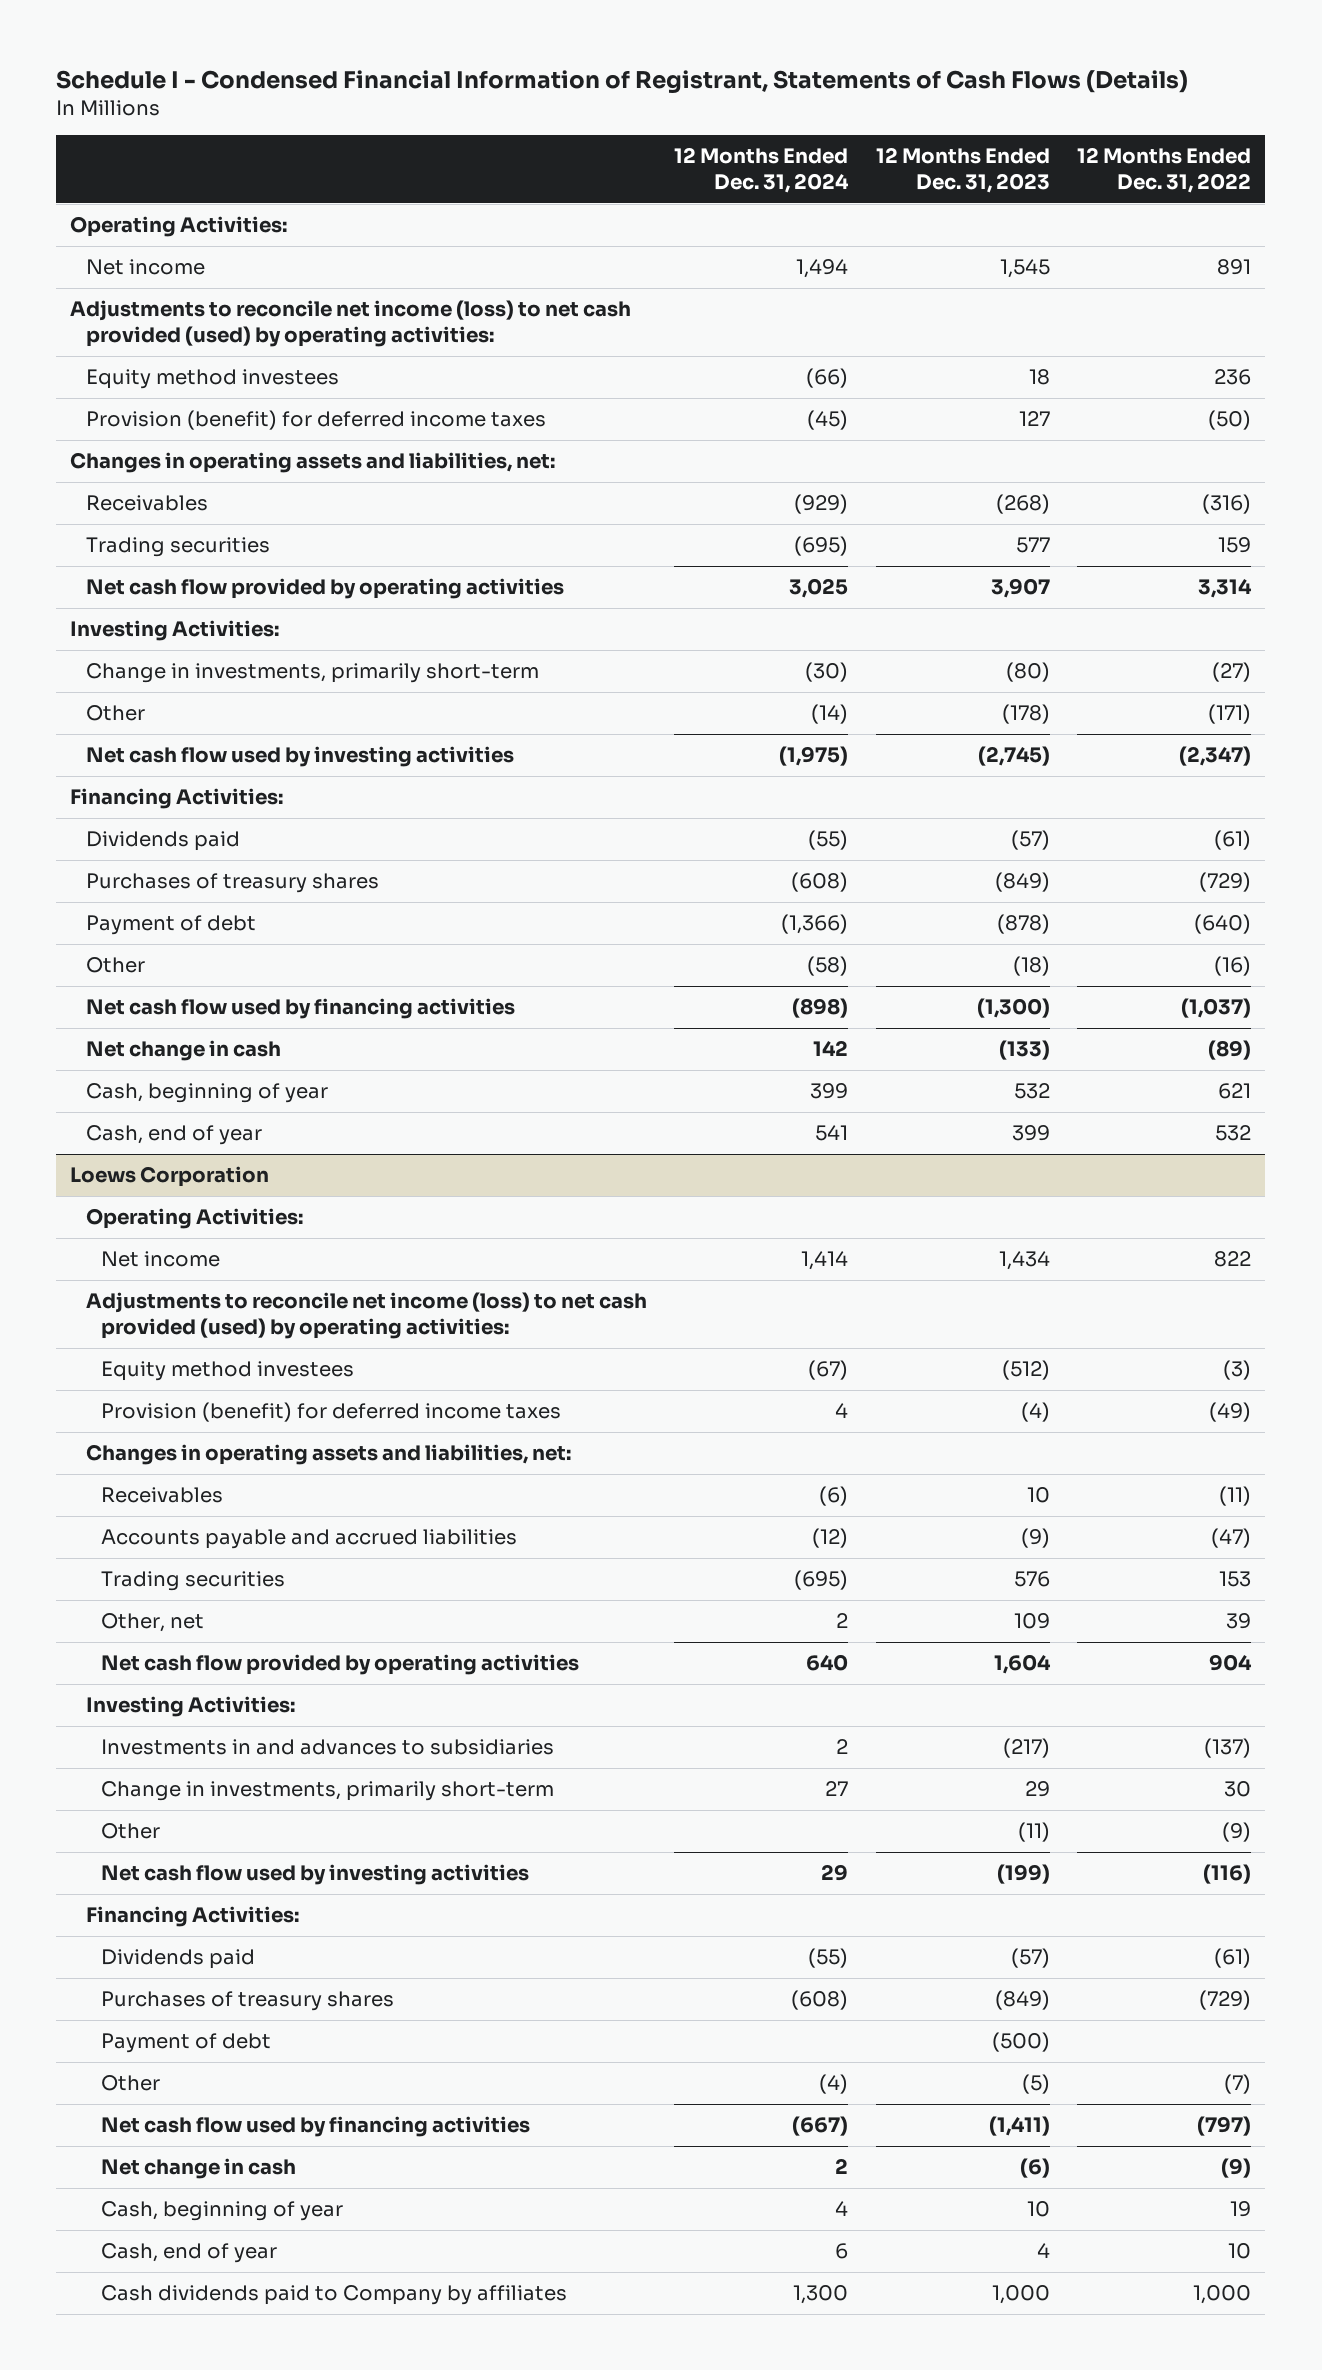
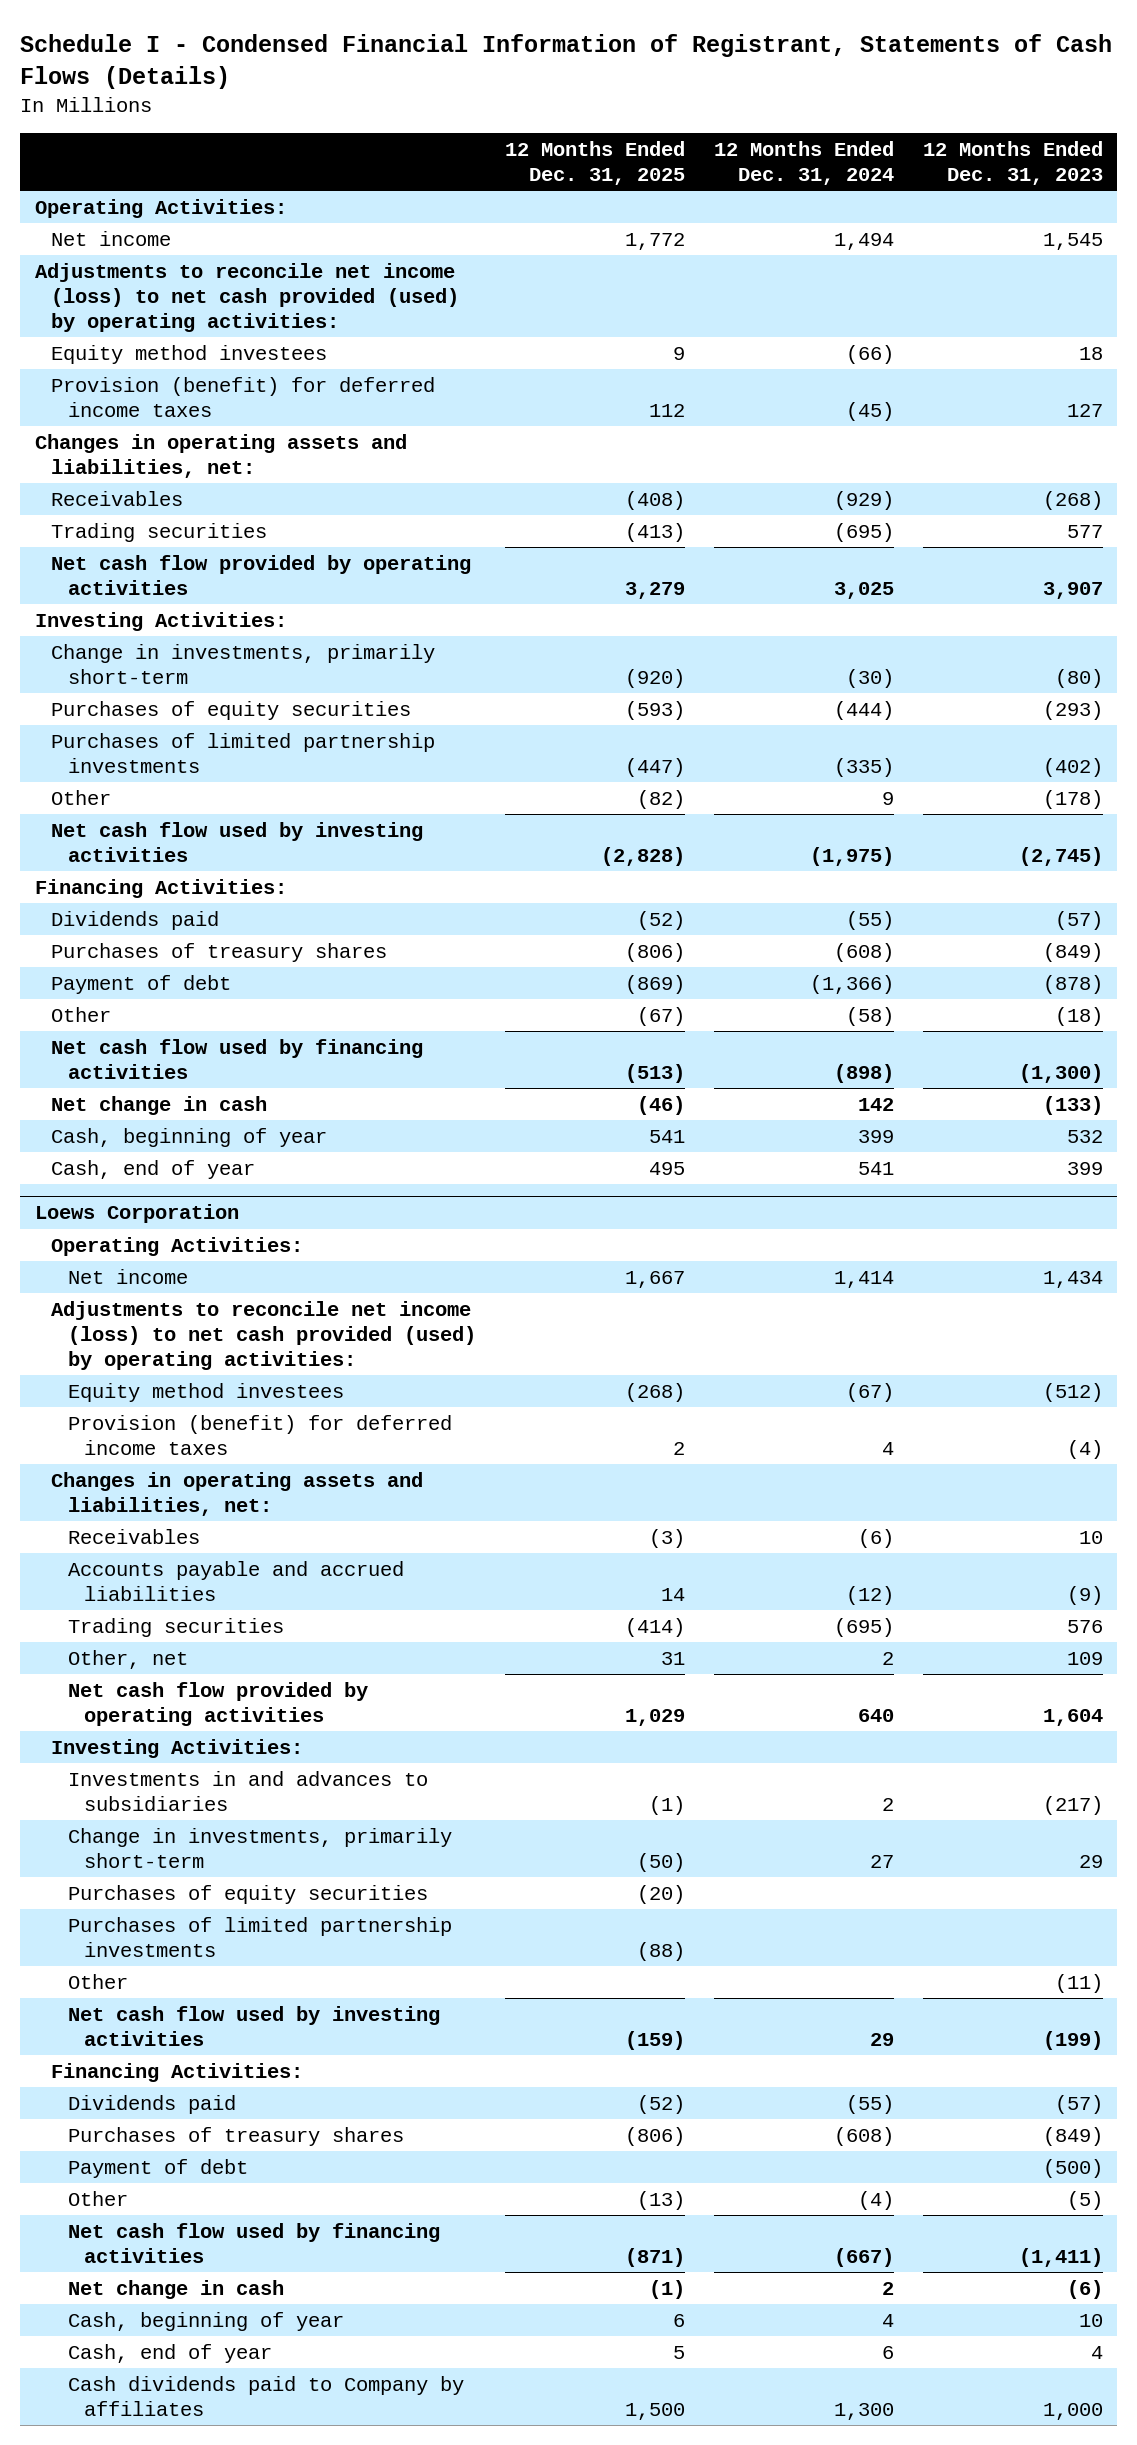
[1077,147,1252,194] 12 Months Ended Dec. 31, 2022 -> none
none -> [504,140,685,185] 12 Months Ended Dec. 31, 2025
none -> [51,700,412,720] Purchases of equity securities
none -> [51,732,436,773] Purchases of limited partnership investments
[811,704,849,725] (14) -> [881,791,894,805] 9
none -> [67,1884,428,1904] Purchases of equity securities
none -> [67,1916,452,1957] Purchases of limited partnership investments

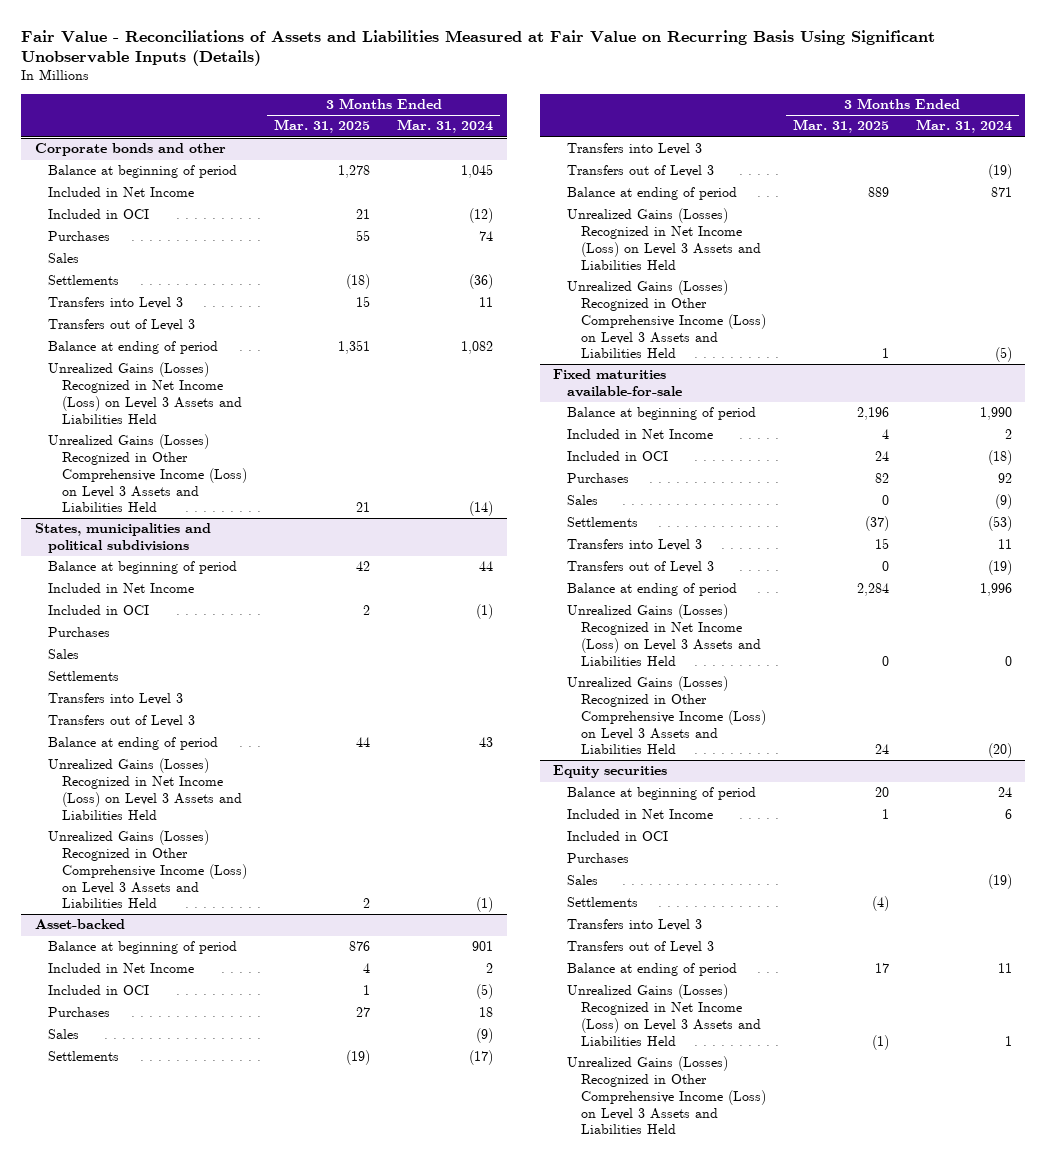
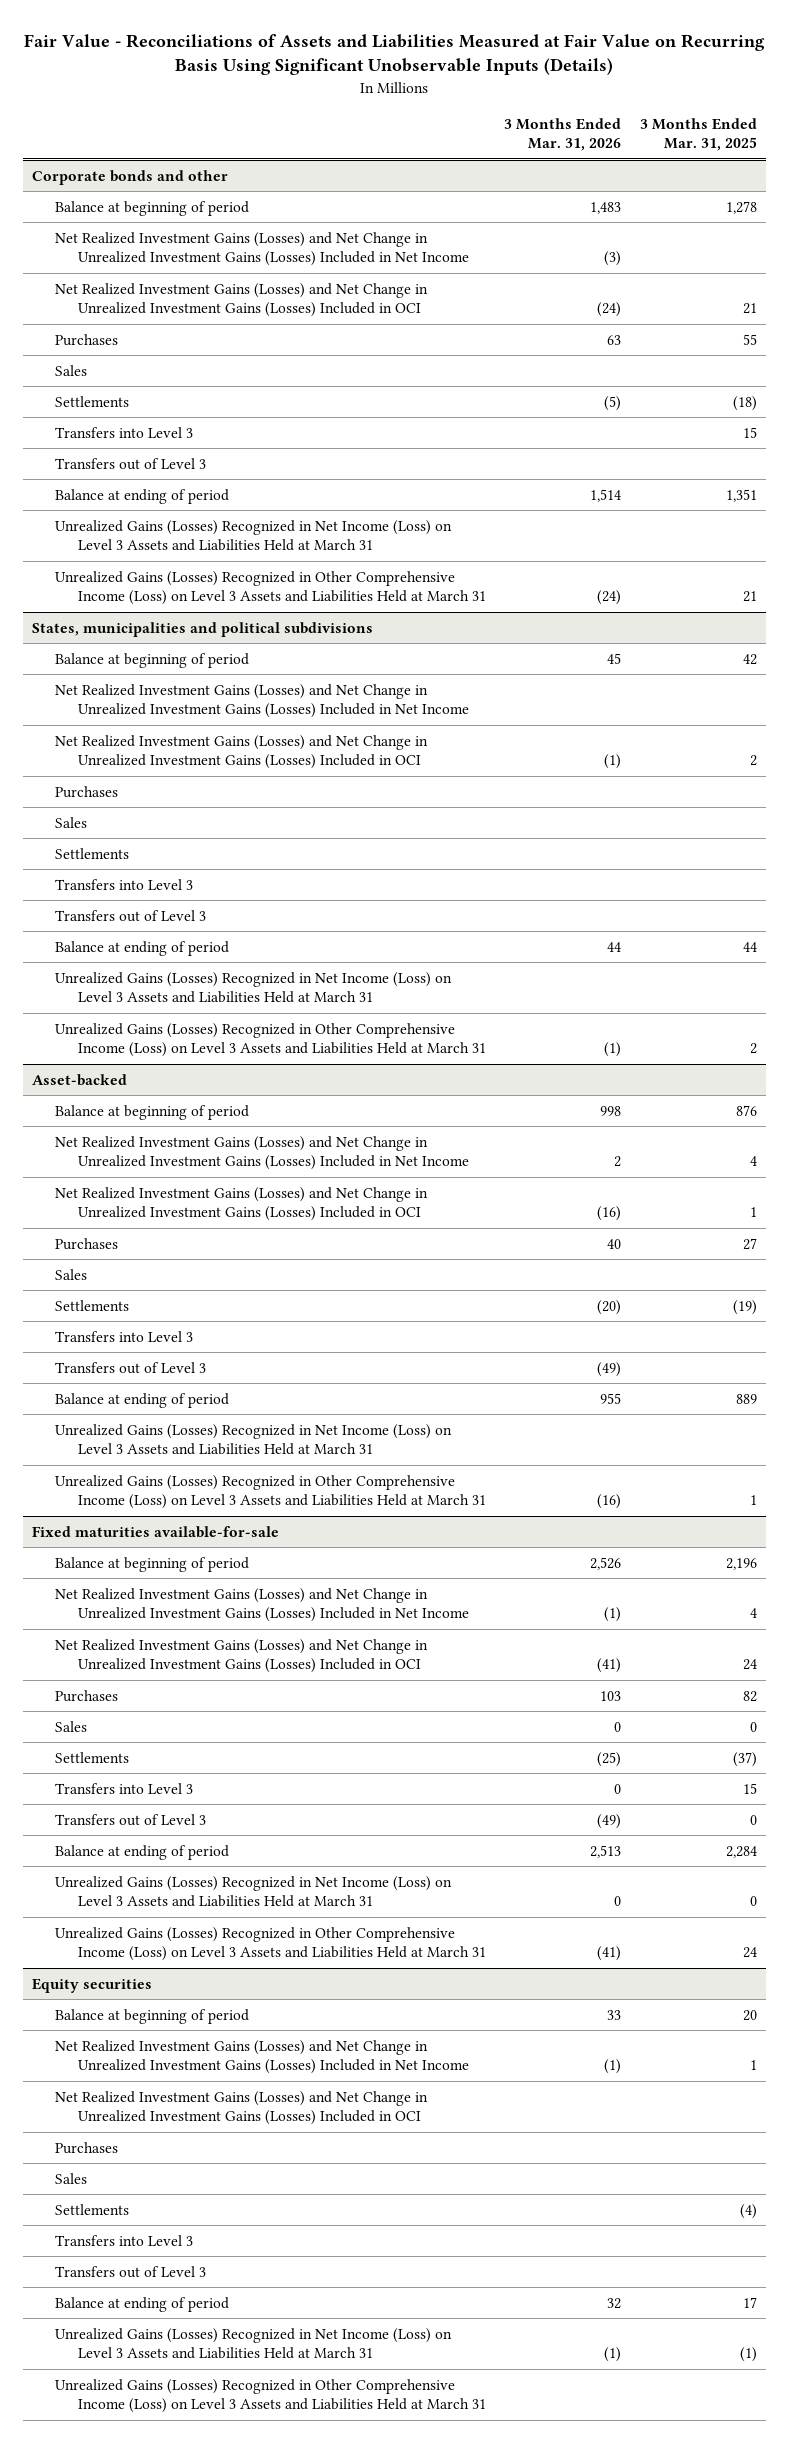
[397,119,494,134] Mar. 31, 2024 -> none
none -> [504,117,622,152] 3 Months Ended Mar. 31, 2026
[48,187,195,198] Included in Net Income -> [55,231,470,267] Net Realized Investment Gains (Losses) and Net Change in Unrealized Investment Gains (Losses) Included in Net Income
[48,209,150,220] Included in OCI -> [55,282,429,318] Net Realized Investment Gains (Losses) and Net Change in Unrealized Investment Gains (Losses) Included in OCI
[48,362,242,424] Unrealized Gains (Losses) Recognized in Net Income (Loss) on Level 3 Assets and Liabilities Held -> [55,519,453,552] Unrealized Gains (Losses) Recognized in Net Income (Loss) on Level 3 Assets and Liabilities Held at March 31
[48,434,247,513] Unrealized Gains (Losses) Recognized in Other Comprehensive Income (Loss) on Level 3 Assets and Liabilities Held -> [55,570,487,606] Unrealized Gains (Losses) Recognized in Other Comprehensive Income (Loss) on Level 3 Assets and Liabilities Held at March 31
[48,583,195,594] Included in Net Income -> [55,683,470,719] Net Realized Investment Gains (Losses) and Net Change in Unrealized Investment Gains (Losses) Included in Net Income
[48,605,150,616] Included in OCI -> [55,734,429,770] Net Realized Investment Gains (Losses) and Net Change in Unrealized Investment Gains (Losses) Included in OCI
[48,758,242,820] Unrealized Gains (Losses) Recognized in Net Income (Loss) on Level 3 Assets and Liabilities Held -> [55,971,453,1004] Unrealized Gains (Losses) Recognized in Net Income (Loss) on Level 3 Assets and Liabilities Held at March 31
[48,830,247,909] Unrealized Gains (Losses) Recognized in Other Comprehensive Income (Loss) on Level 3 Assets and Liabilities Held -> [55,1022,487,1058] Unrealized Gains (Losses) Recognized in Other Comprehensive Income (Loss) on Level 3 Assets and Liabilities Held at March 31
[48,963,195,974] Included in Net Income -> [55,1135,470,1171] Net Realized Investment Gains (Losses) and Net Change in Unrealized Investment Gains (Losses) Included in Net Income
[48,985,150,996] Included in OCI -> [55,1186,429,1222] Net Realized Investment Gains (Losses) and Net Change in Unrealized Investment Gains (Losses) Included in OCI
[567,208,761,270] Unrealized Gains (Losses) Recognized in Net Income (Loss) on Level 3 Assets and Liabilities Held -> [55,1423,453,1456] Unrealized Gains (Losses) Recognized in Net Income (Loss) on Level 3 Assets and Liabilities Held at March 31
[567,280,766,359] Unrealized Gains (Losses) Recognized in Other Comprehensive Income (Loss) on Level 3 Assets and Liabilities Held -> [55,1474,487,1510] Unrealized Gains (Losses) Recognized in Other Comprehensive Income (Loss) on Level 3 Assets and Liabilities Held at March 31
[567,429,714,440] Included in Net Income -> [55,1587,470,1623] Net Realized Investment Gains (Losses) and Net Change in Unrealized Investment Gains (Losses) Included in Net Income
[567,451,669,462] Included in OCI -> [55,1638,429,1674] Net Realized Investment Gains (Losses) and Net Change in Unrealized Investment Gains (Losses) Included in OCI
[567,604,761,666] Unrealized Gains (Losses) Recognized in Net Income (Loss) on Level 3 Assets and Liabilities Held -> [55,1875,453,1908] Unrealized Gains (Losses) Recognized in Net Income (Loss) on Level 3 Assets and Liabilities Held at March 31
[567,676,766,755] Unrealized Gains (Losses) Recognized in Other Comprehensive Income (Loss) on Level 3 Assets and Liabilities Held -> [55,1926,487,1962] Unrealized Gains (Losses) Recognized in Other Comprehensive Income (Loss) on Level 3 Assets and Liabilities Held at March 31
[567,809,714,820] Included in Net Income -> [55,2039,470,2075] Net Realized Investment Gains (Losses) and Net Change in Unrealized Investment Gains (Losses) Included in Net Income
[567,831,669,842] Included in OCI -> [55,2090,429,2126] Net Realized Investment Gains (Losses) and Net Change in Unrealized Investment Gains (Losses) Included in OCI
[567,984,761,1046] Unrealized Gains (Losses) Recognized in Net Income (Loss) on Level 3 Assets and Liabilities Held -> [55,2327,453,2360] Unrealized Gains (Losses) Recognized in Net Income (Loss) on Level 3 Assets and Liabilities Held at March 31
[567,1056,766,1135] Unrealized Gains (Losses) Recognized in Other Comprehensive Income (Loss) on Level 3 Assets and Liabilities Held -> [55,2378,487,2414] Unrealized Gains (Losses) Recognized in Other Comprehensive Income (Loss) on Level 3 Assets and Liabilities Held at March 31

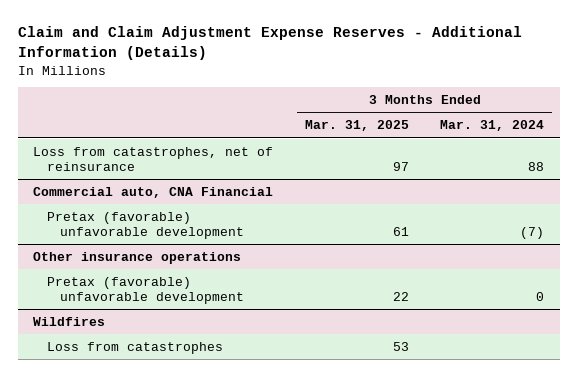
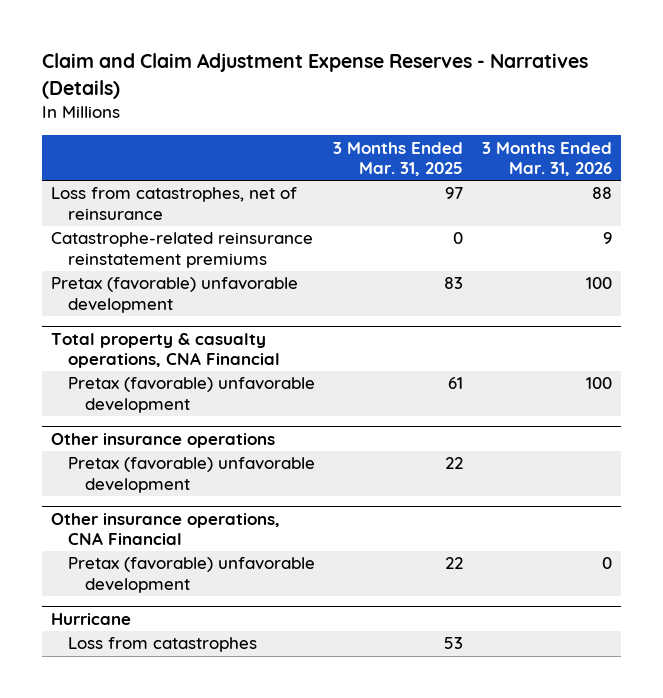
[17,26,522,61] Claim and Claim Adjustment Expense Reserves - Additional Information (Details) -> [41,53,588,99] Claim and Claim Adjustment Expense Reserves - Narratives (Details)
[440,120,545,132] Mar. 31, 2024 -> none
none -> [481,141,612,176] 3 Months Ended Mar. 31, 2026
[33,186,274,198] Commercial auto, CNA Financial -> none
none -> [51,232,314,268] Catastrophe-related reinsurance reinstatement premiums
none -> [51,277,299,313] Pretax (favorable) unfavorable development
none -> [51,332,281,368] Total property & casualty operations, CNA Financial
[33,316,106,326] Wildfires -> none
none -> [51,512,281,545] Other insurance operations, CNA Financial
none -> [68,557,316,593] Pretax (favorable) unfavorable development
none -> [51,612,132,625] Hurricane

